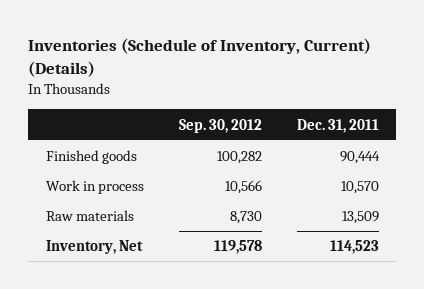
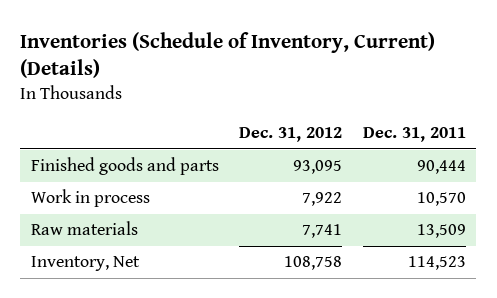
[178,118,262,133] Sep. 30, 2012 -> none
none -> [239,127,343,143] Dec. 31, 2012
[45,150,137,165] Finished goods -> [30,157,219,176] Finished goods and parts

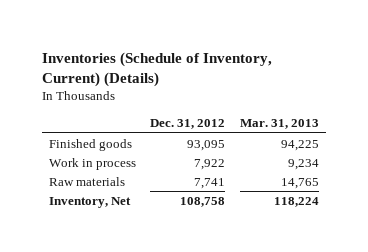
[363,127,467,143] Dec. 31, 2011 -> none
none -> [239,119,319,130] Mar. 31, 2013
[30,157,219,176] Finished goods and parts -> [49,138,133,151] Finished goods

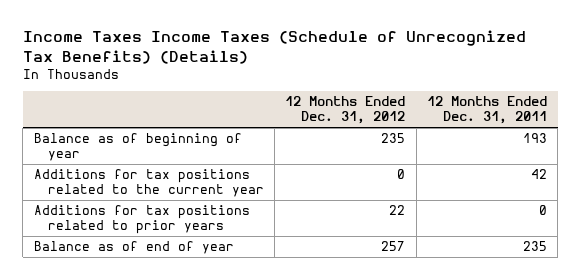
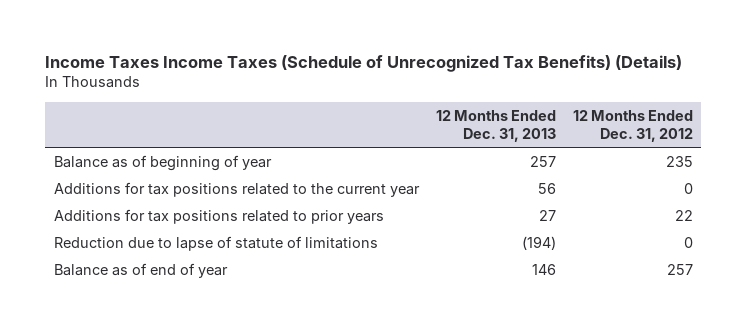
[426,96,547,125] 12 Months Ended Dec. 31, 2011 -> none
none -> [435,109,556,143] 12 Months Ended Dec. 31, 2013
none -> [53,235,378,251] Reduction due to lapse of statute of limitations

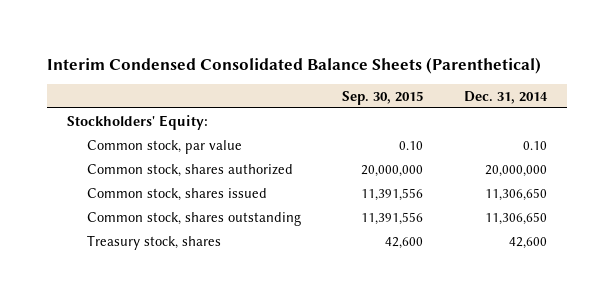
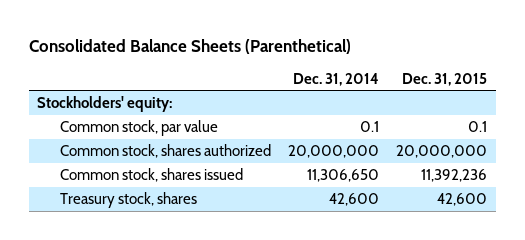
[46,56,541,74] Interim Condensed Consolidated Balance Sheets (Parenthetical) -> [28,38,351,54] Consolidated Balance Sheets (Parenthetical)
[341,90,423,105] Sep. 30, 2015 -> none
none -> [402,72,488,86] Dec. 31, 2015
[67,114,209,130] Stockholders' Equity: -> [37,96,173,113] Stockholders' equity:
[522,140,547,150] 0.10 -> [360,121,380,133] 0.1
[87,211,302,226] Common stock, shares outstanding -> none

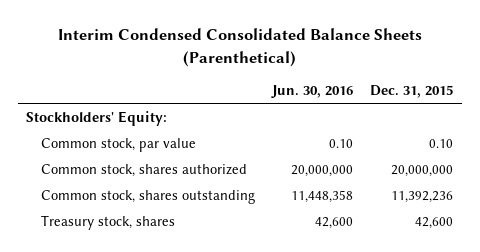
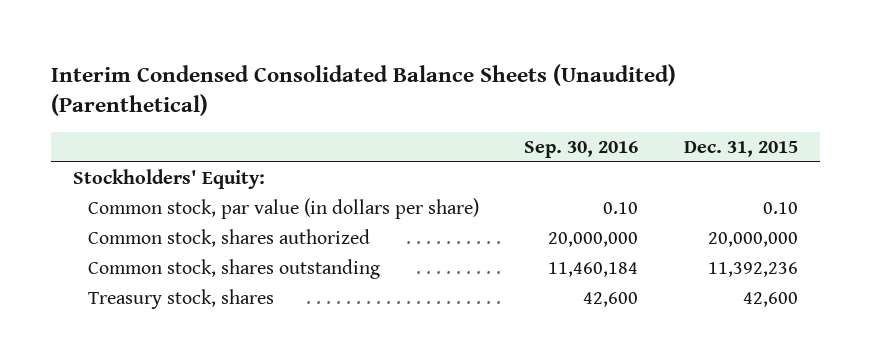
[57,28,422,67] Interim Condensed Consolidated Balance Sheets (Parenthetical) -> [50,63,676,117] Interim Condensed Consolidated Balance Sheets (Unaudited) (Parenthetical)
[271,84,354,98] Jun. 30, 2016 -> none
none -> [524,141,639,159] Sep. 30, 2016
[41,137,197,152] Common stock, par value -> [87,197,479,219] Common stock, par value (in dollars per share)

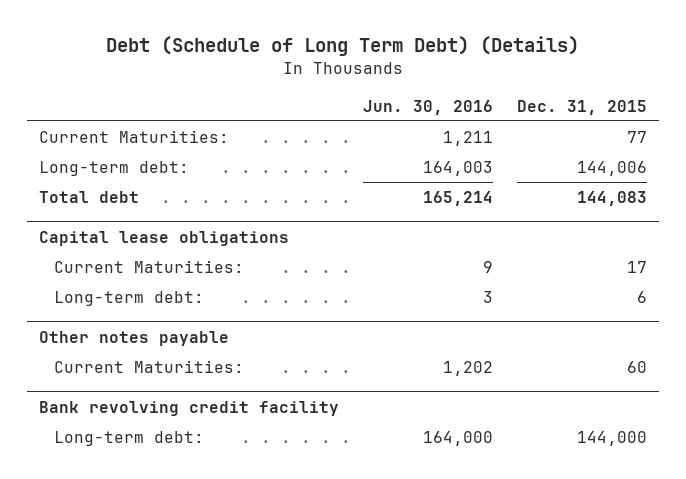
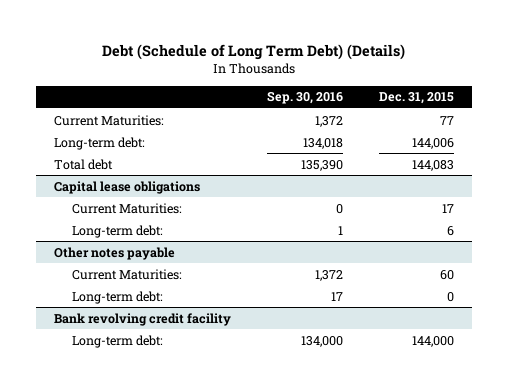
[362,99,493,115] Jun. 30, 2016 -> none
none -> [267,91,344,105] Sep. 30, 2016
none -> [71,290,163,304] Long-term debt:

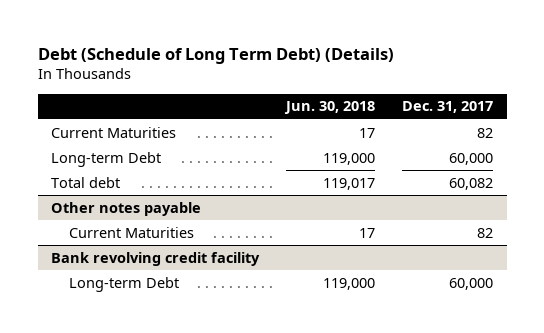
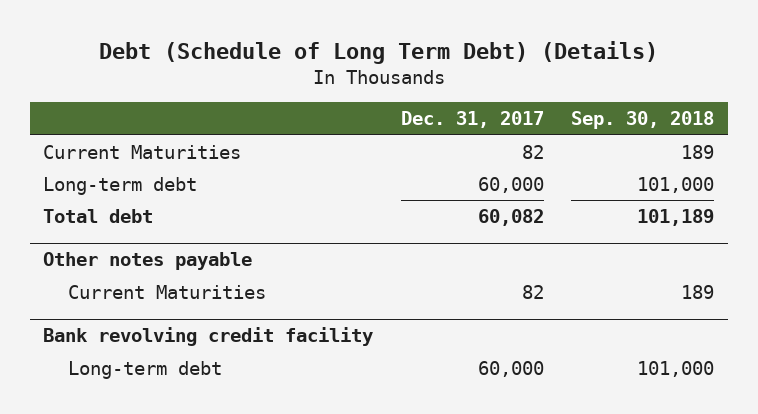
[284,101,376,115] Jun. 30, 2018 -> none
none -> [571,111,715,130] Sep. 30, 2018
[51,151,162,167] Long-term Debt -> [43,177,198,196] Long-term debt
[68,276,179,292] Long-term Debt -> [67,361,222,380] Long-term debt

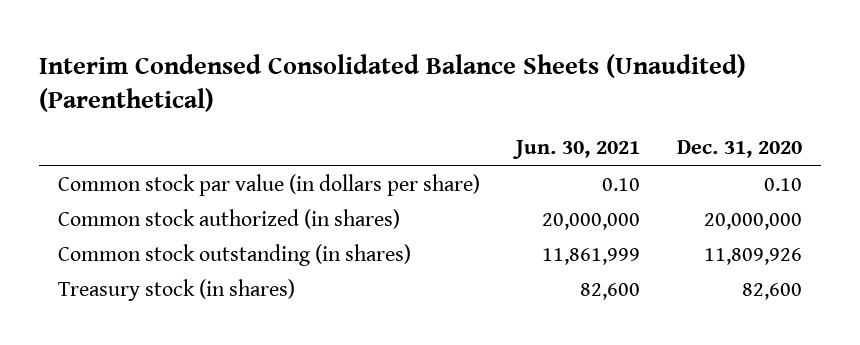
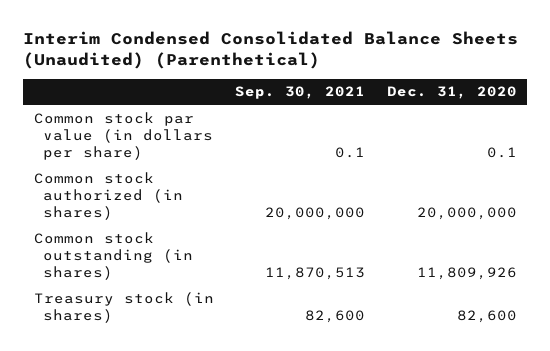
[512,140,641,160] Jun. 30, 2021 -> none
none -> [235,86,366,100] Sep. 30, 2021
[764,177,803,191] 0.10 -> [486,147,517,159] 0.1

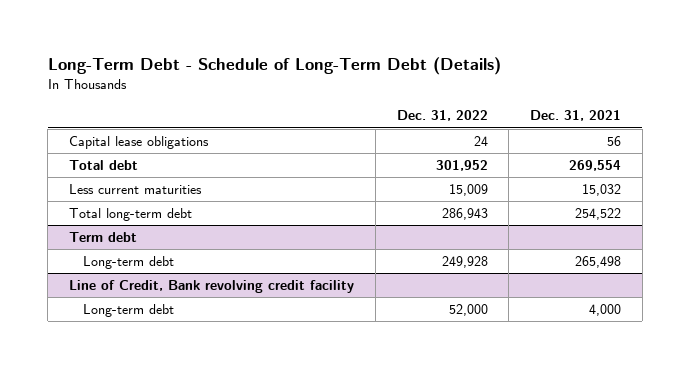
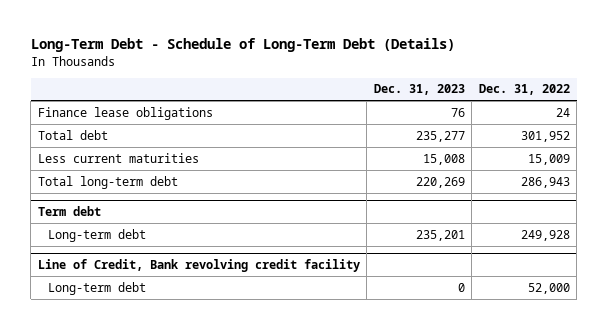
[530,110,622,122] Dec. 31, 2021 -> none
none -> [373,84,465,96] Dec. 31, 2023
[69,136,210,150] Capital lease obligations -> [37,106,213,120] Finance lease obligations

